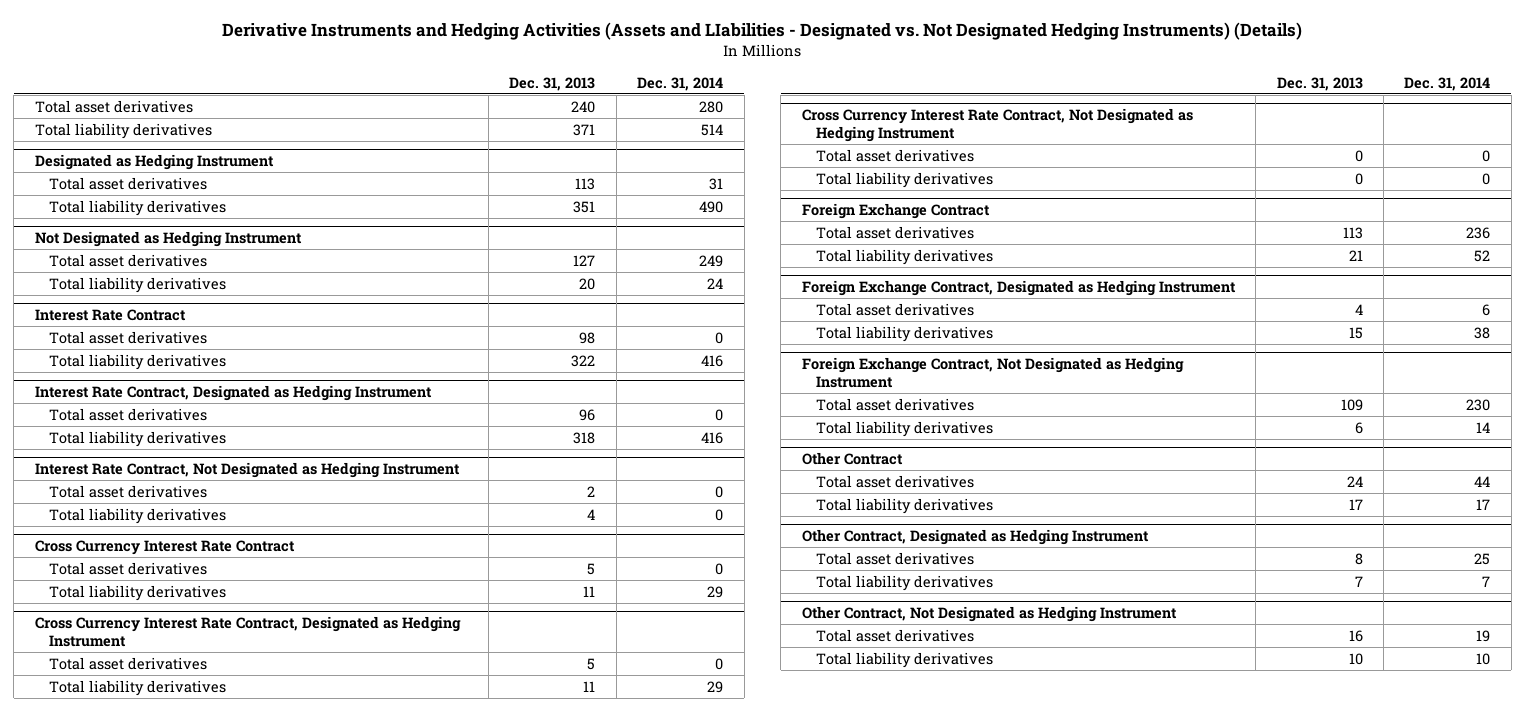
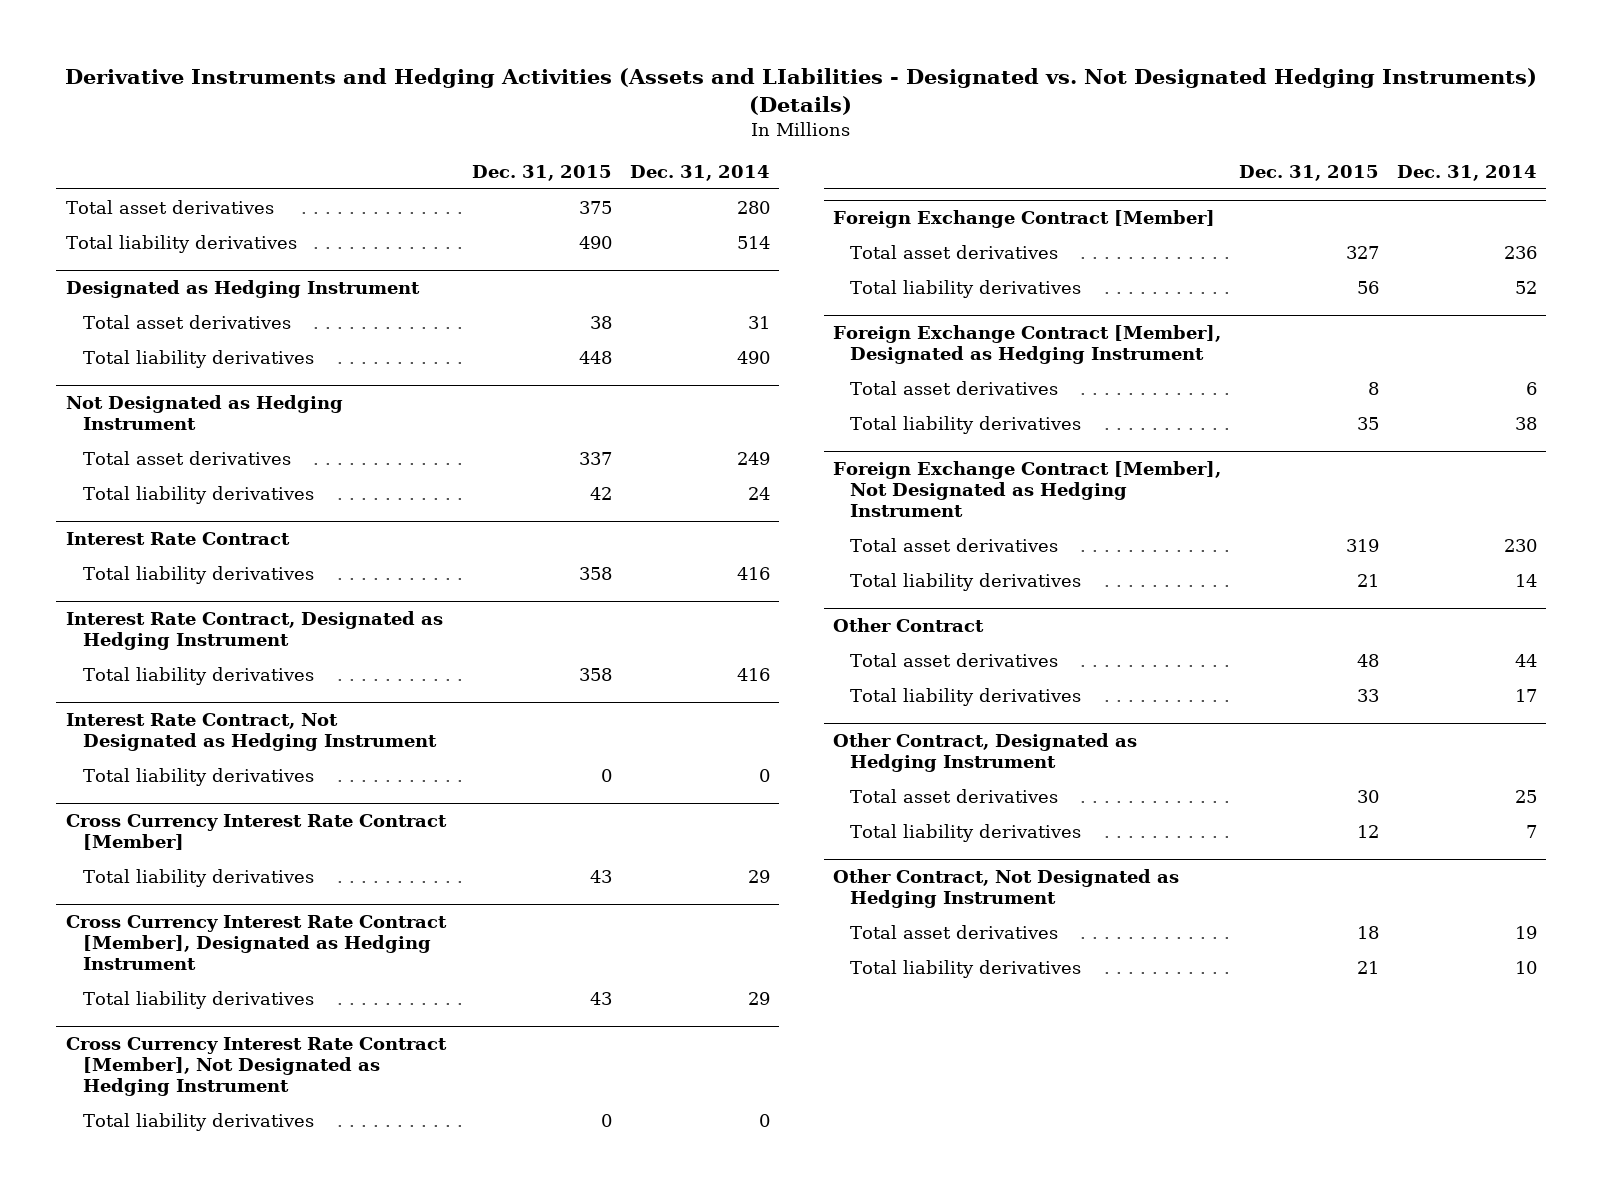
[509,76,596,91] Dec. 31, 2013 -> none
none -> [471,165,612,182] Dec. 31, 2015
[48,330,207,344] Total asset derivatives -> none
[48,407,207,421] Total asset derivatives -> none
[48,484,207,498] Total asset derivatives -> none
[48,561,207,575] Total asset derivatives -> none
[34,540,295,556] Cross Currency Interest Rate Contract -> [65,814,447,851] Cross Currency Interest Rate Contract [Member]
[48,656,207,670] Total asset derivatives -> none
[34,616,461,647] Cross Currency Interest Rate Contract, Designated as Hedging Instrument -> [65,915,447,971] Cross Currency Interest Rate Contract [Member], Designated as Hedging Instrument
[816,148,975,162] Total asset derivatives -> none
[801,108,1193,142] Cross Currency Interest Rate Contract, Not Designated as Hedging Instrument -> [65,1037,447,1097] Cross Currency Interest Rate Contract [Member], Not Designated as Hedging Instrument
[801,203,990,220] Foreign Exchange Contract -> [832,210,1215,229] Foreign Exchange Contract [Member]
[801,280,1236,297] Foreign Exchange Contract, Designated as Hedging Instrument -> [832,325,1221,365] Foreign Exchange Contract [Member], Designated as Hedging Instrument
[801,357,1184,388] Foreign Exchange Contract, Not Designated as Hedging Instrument -> [832,461,1221,518] Foreign Exchange Contract [Member], Not Designated as Hedging Instrument

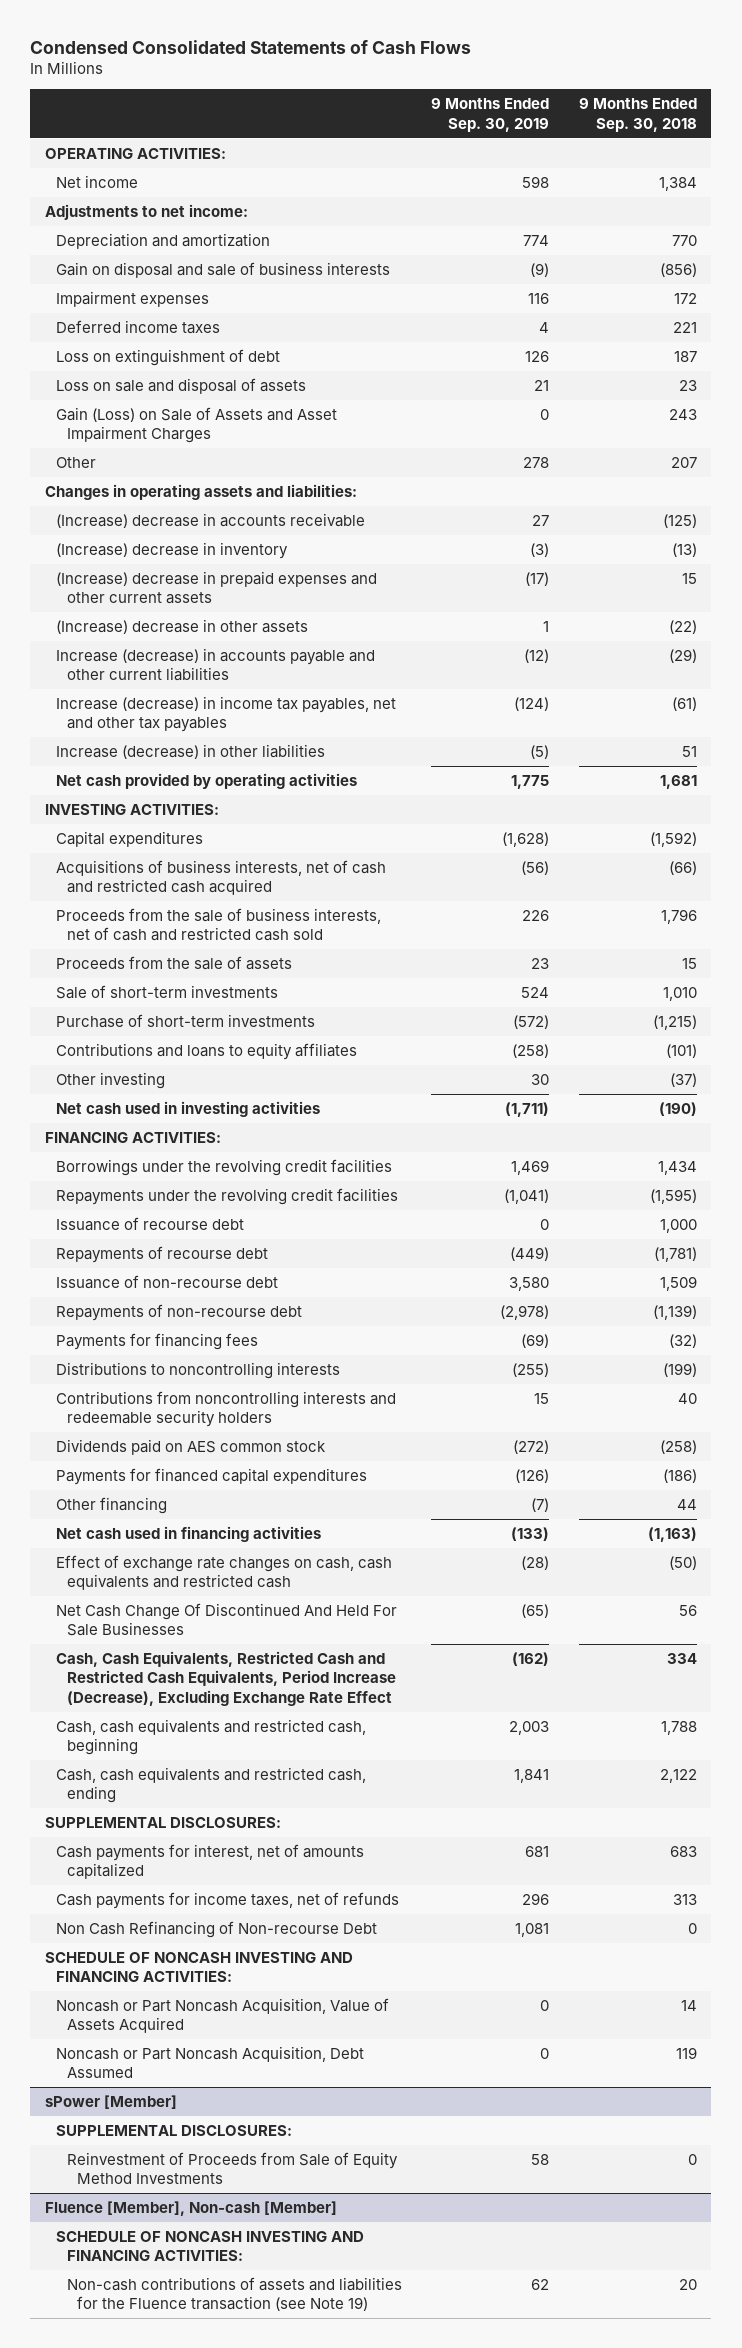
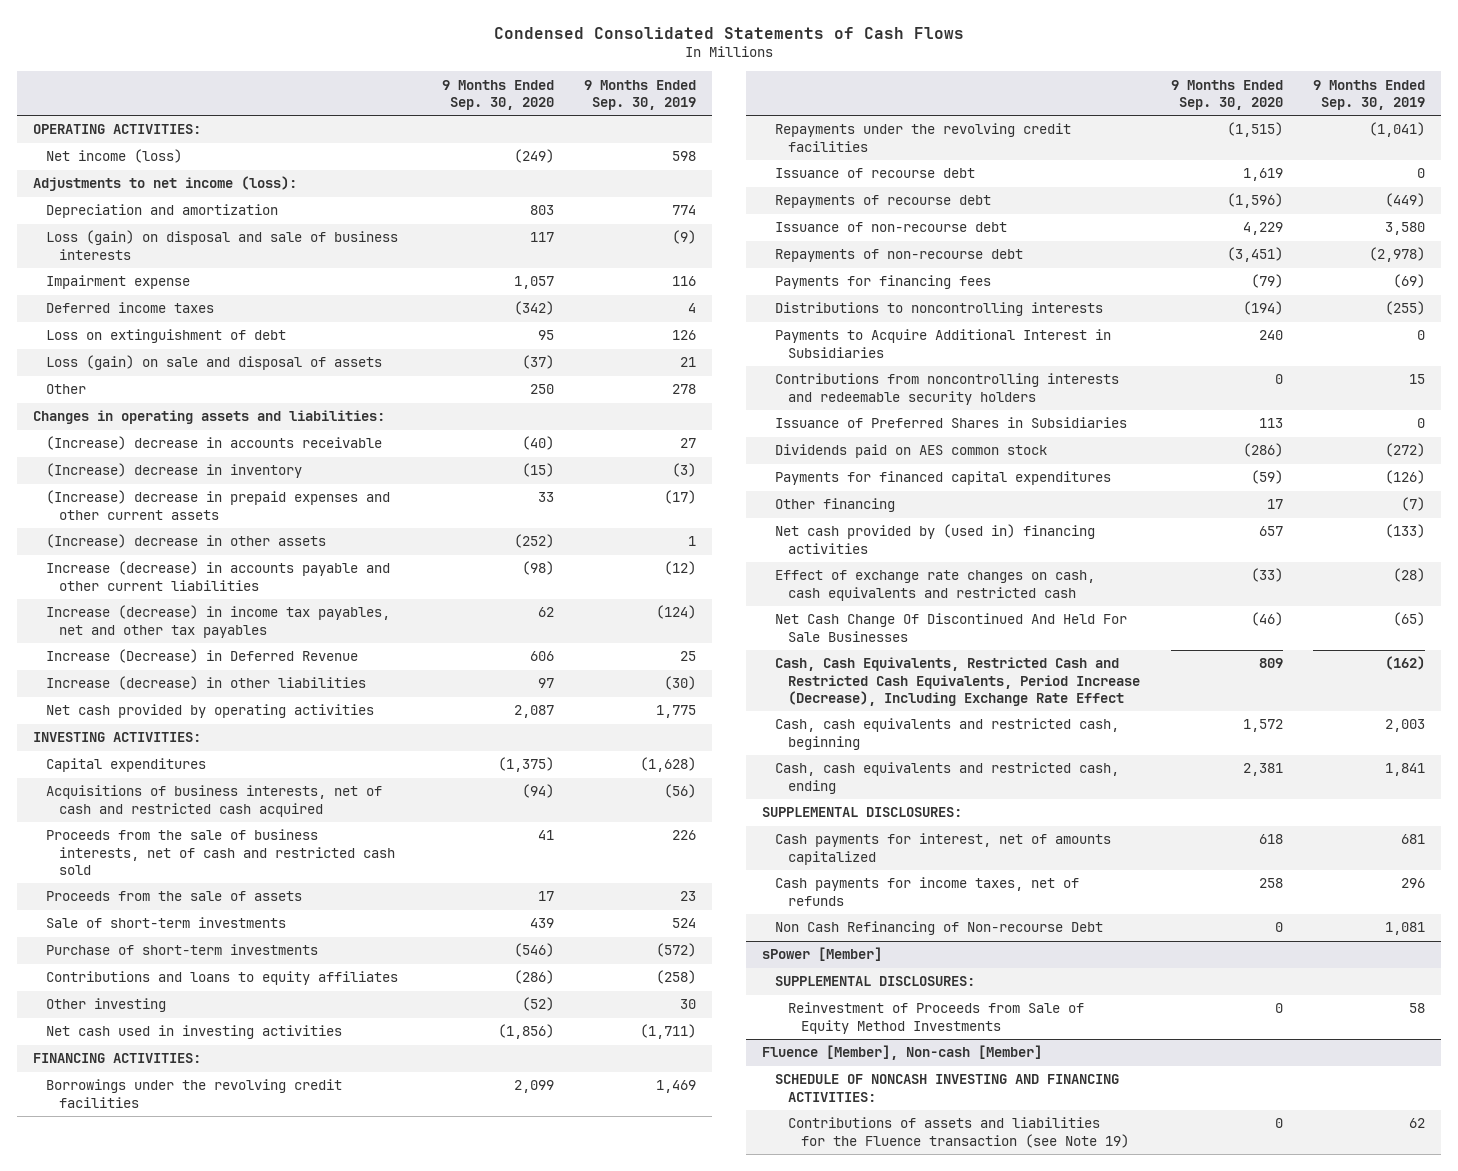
[578,98,697,132] 9 Months Ended Sep. 30, 2018 -> none
none -> [441,79,554,111] 9 Months Ended Sep. 30, 2020
[55,174,138,188] Net income -> [45,149,182,164] Net income (loss)
[44,203,248,220] Adjustments to net income: -> [32,176,297,192] Adjustments to net income (loss):
[55,261,390,278] Gain on disposal and sale of business interests -> [45,230,398,260] Loss (gain) on disposal and sale of business interests
[55,290,209,307] Impairment expenses -> [45,275,190,290] Impairment expense
[55,406,337,444] Gain (Loss) on Sale of Assets and Asset Impairment Charges -> none
[55,377,306,394] Loss on sale and disposal of assets -> [45,355,382,371] Loss (gain) on sale and disposal of assets
none -> [45,649,358,664] Increase (Decrease) in Deferred Revenue
[530,744,550,759] (5) -> [664,676,697,691] (30)
none -> [774,329,1111,358] Payments to Acquire Additional Interest in Subsidiaries
none -> [774,417,1127,429] Issuance of Preferred Shares in Subsidiaries
[55,1525,321,1542] Net cash used in financing activities -> [774,524,1095,554] Net cash provided by (used in) financing activities
[55,1650,396,1706] Cash, Cash Equivalents, Restricted Cash and Restricted Cash Equivalents, Period Increase (Decrease), Excluding Exchange Rate Effect -> [774,657,1140,707] Cash, Cash Equivalents, Restricted Cash and Restricted Cash Equivalents, Period Increase (Decrease), Including Exchange Rate Effect
[44,1951,353,1983] SCHEDULE OF NONCASH INVESTING AND FINANCING ACTIVITIES: -> none
[55,1997,389,2034] Noncash or Part Noncash Acquisition, Value of Assets Acquired -> none
[55,2045,364,2079] Noncash or Part Noncash Acquisition, Debt Assumed -> none
[66,2276,402,2312] Non-cash contributions of assets and liabilities for the Fluence transaction (see Note 19) -> [787,1117,1129,1148] Contributions of assets and liabilities for the Fluence transaction (see Note 19)

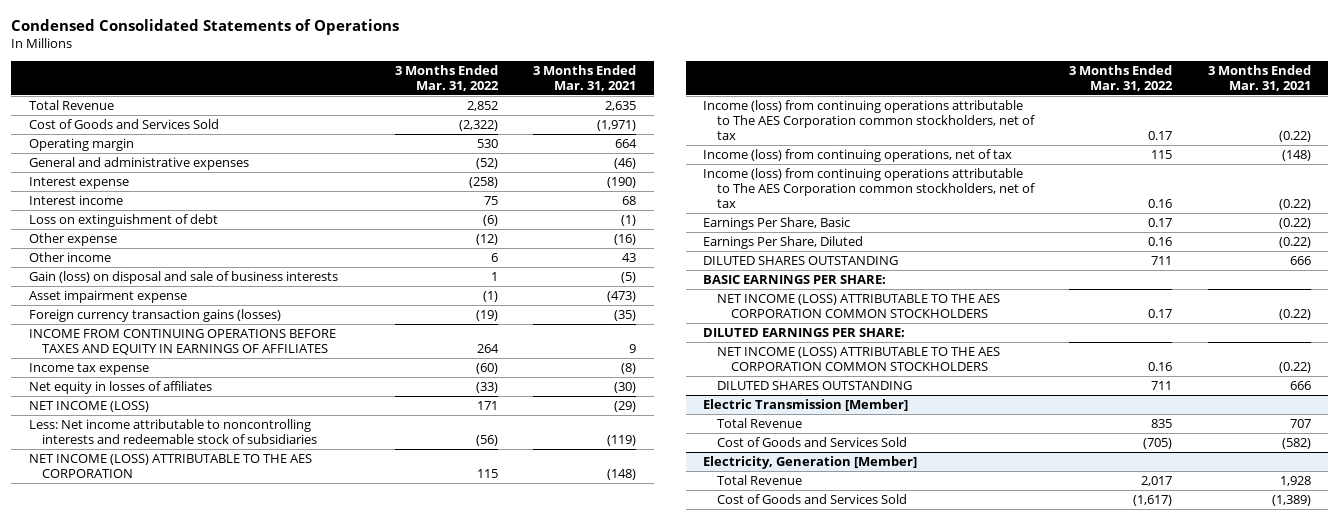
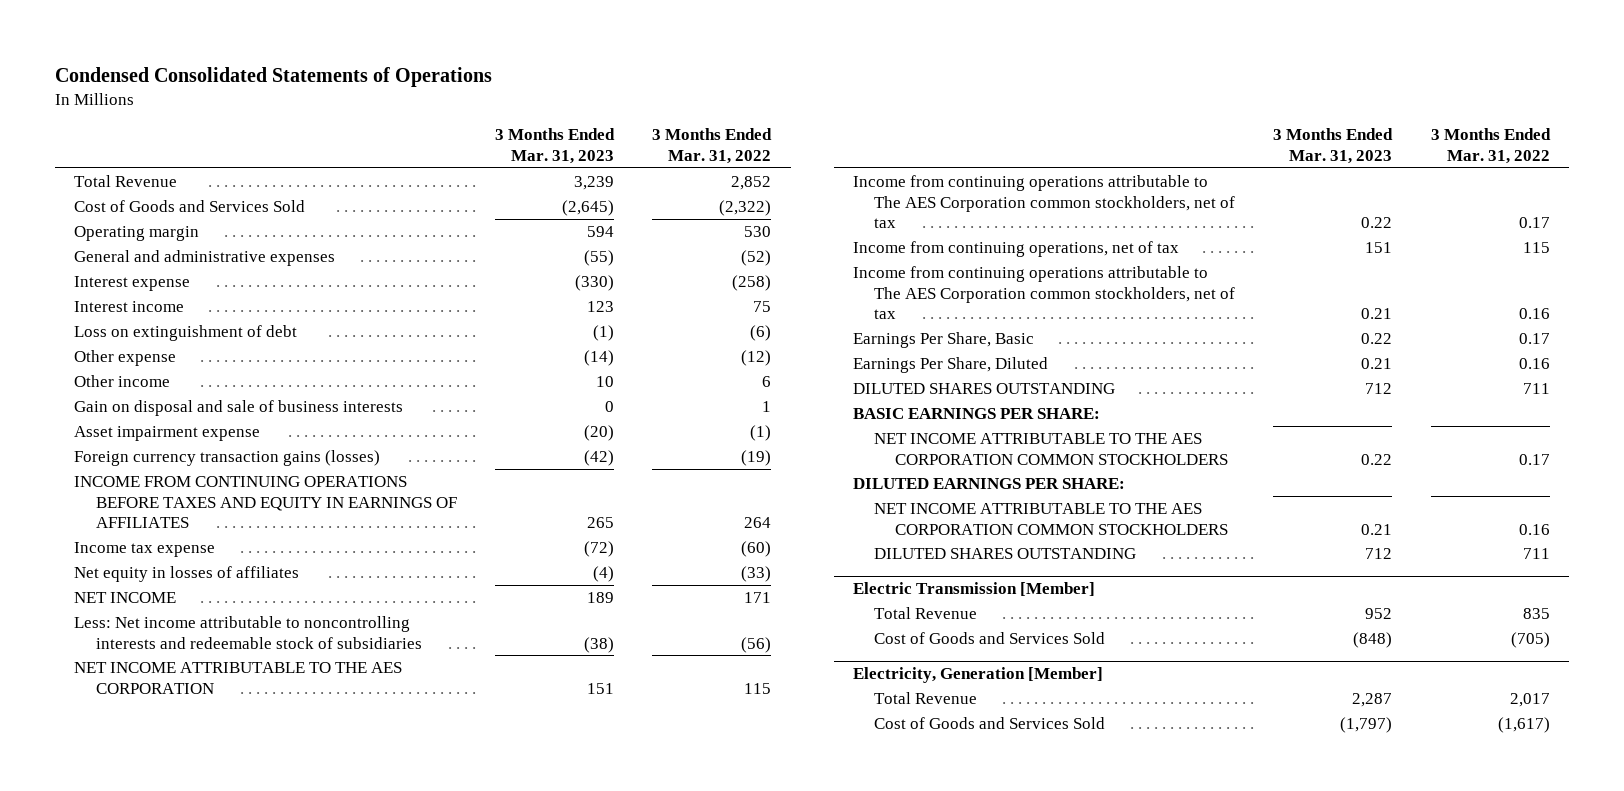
[533,64,637,91] 3 Months Ended Mar. 31, 2021 -> none
none -> [495,128,616,164] 3 Months Ended Mar. 31, 2023
[28,271,338,285] Gain (loss) on disposal and sale of business interests -> [74,400,404,417] Gain on disposal and sale of business interests
[28,401,149,413] NET INCOME (LOSS) -> [74,592,177,604] NET INCOME
[28,454,312,479] NET INCOME (LOSS) ATTRIBUTABLE TO THE AES CORPORATION -> [74,662,403,694] NET INCOME ATTRIBUTABLE TO THE AES CORPORATION
[703,100,1035,140] Income (loss) from continuing operations attributable to The AES Corporation common stockholders, net of tax -> [852,175,1236,229] Income from continuing operations attributable to The AES Corporation common stockholders, net of tax
[703,149,1013,163] Income (loss) from continuing operations, net of tax -> [852,241,1179,258] Income from continuing operations, net of tax
[703,168,1035,208] Income (loss) from continuing operations attributable to The AES Corporation common stockholders, net of tax -> [852,266,1236,320] Income from continuing operations attributable to The AES Corporation common stockholders, net of tax
[716,294,1000,319] NET INCOME (LOSS) ATTRIBUTABLE TO THE AES CORPORATION COMMON STOCKHOLDERS -> [874,433,1229,465] NET INCOME ATTRIBUTABLE TO THE AES CORPORATION COMMON STOCKHOLDERS
[716,347,1000,372] NET INCOME (LOSS) ATTRIBUTABLE TO THE AES CORPORATION COMMON STOCKHOLDERS -> [874,503,1229,535] NET INCOME ATTRIBUTABLE TO THE AES CORPORATION COMMON STOCKHOLDERS

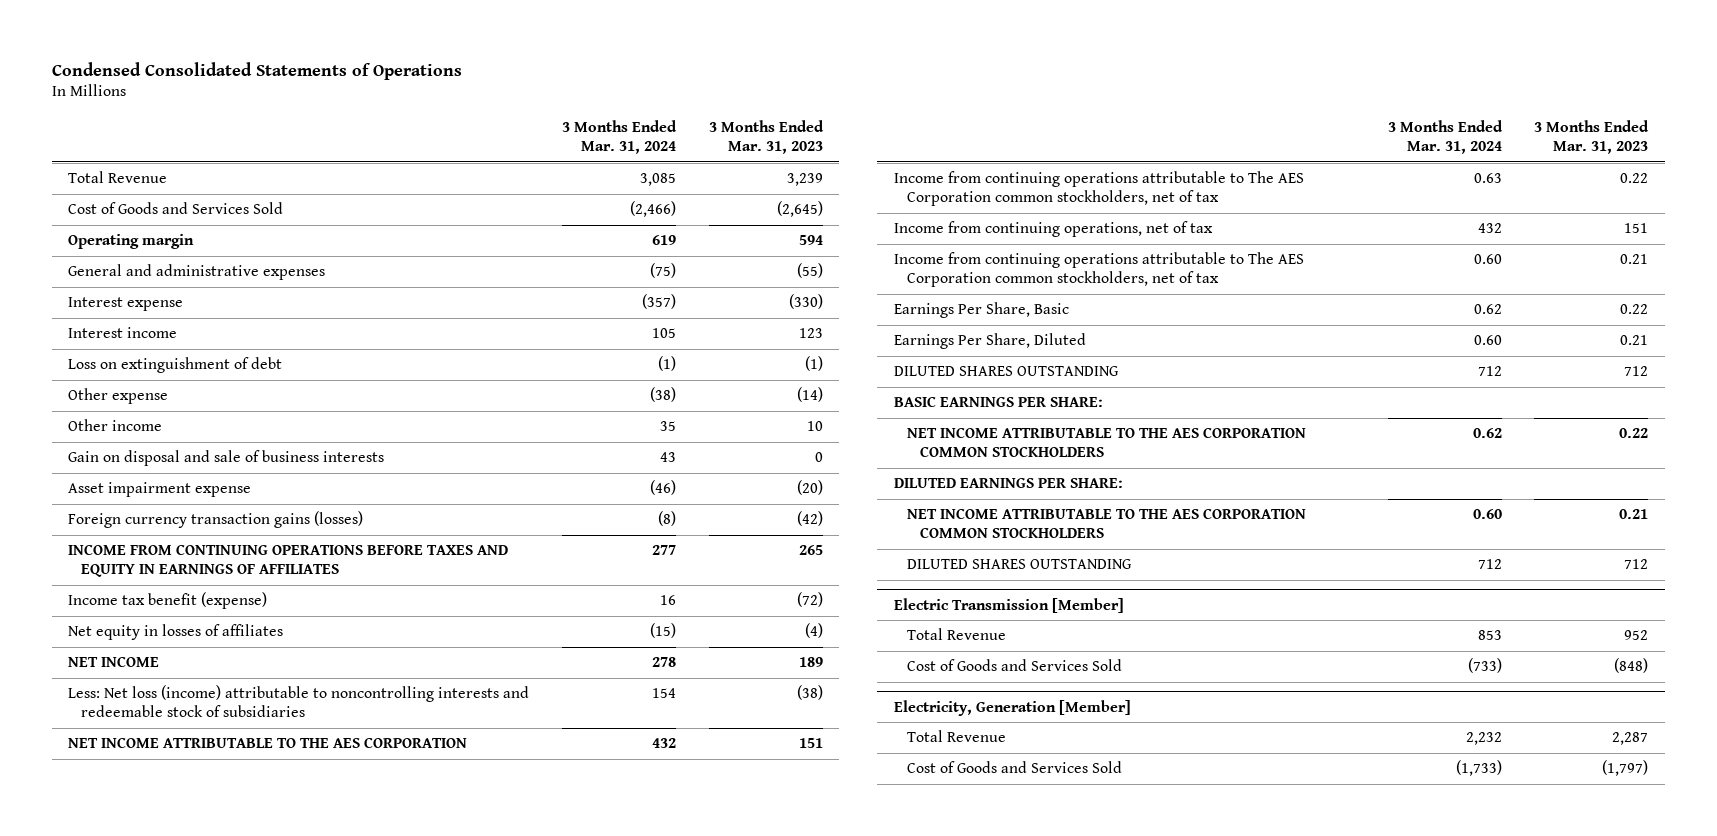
[652,128,773,164] 3 Months Ended Mar. 31, 2022 -> none
none -> [561,119,677,155] 3 Months Ended Mar. 31, 2024
[74,542,216,558] Income tax expense -> [68,592,268,610] Income tax benefit (expense)
[74,616,422,649] Less: Net income attributable to noncontrolling interests and redeemable stock of subsidiaries -> [68,685,530,718] Less: Net loss (income) attributable to noncontrolling interests and redeemable stock of subsidiaries

